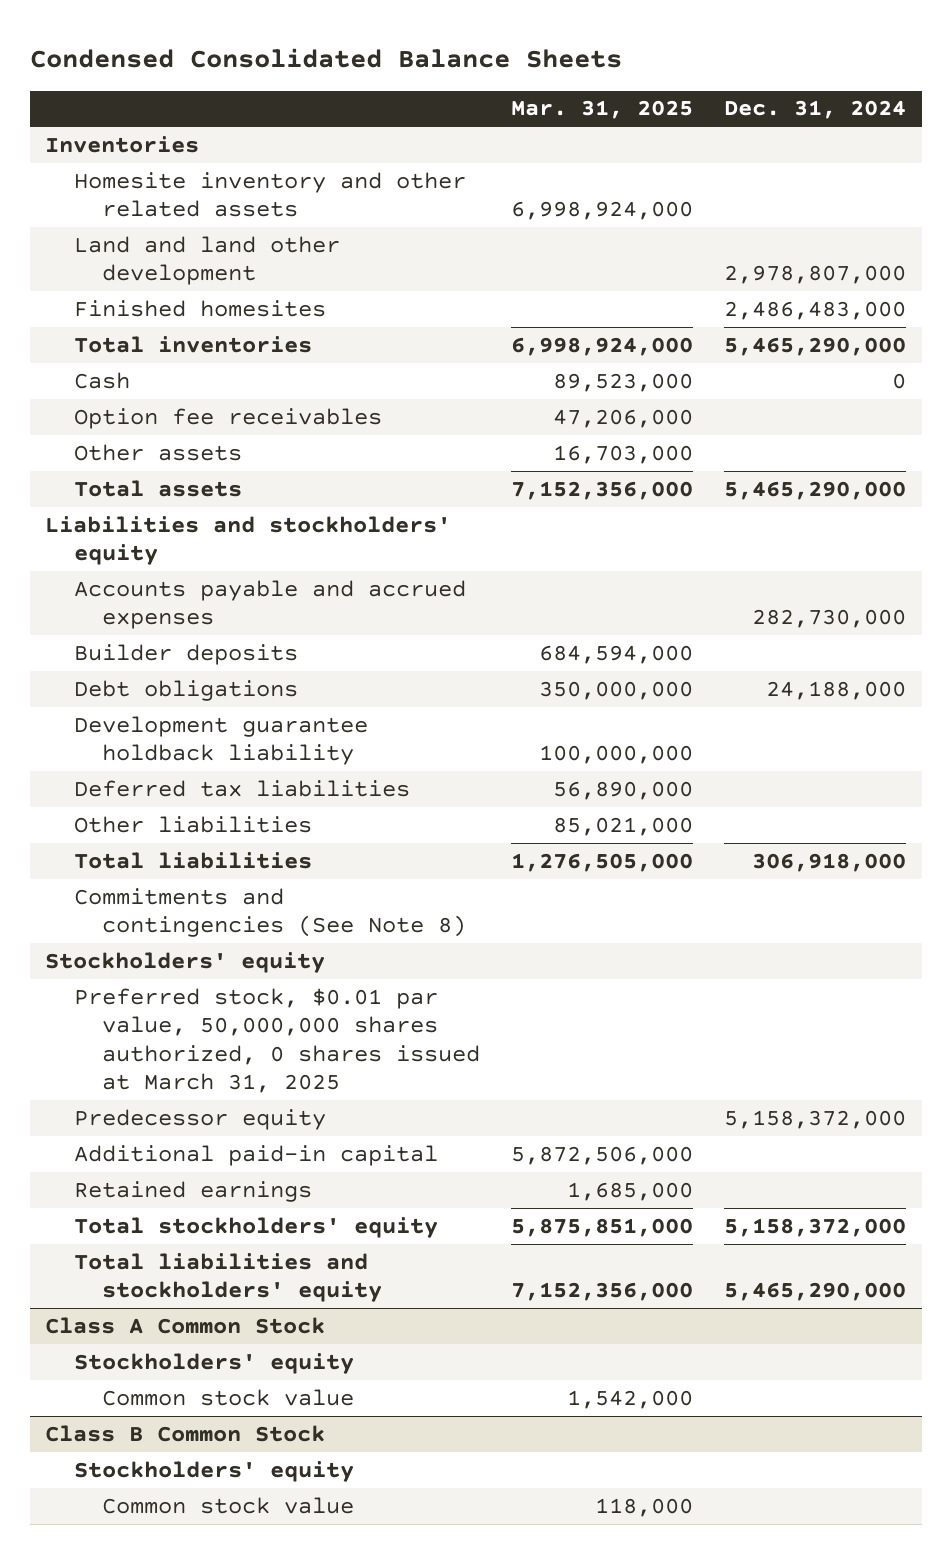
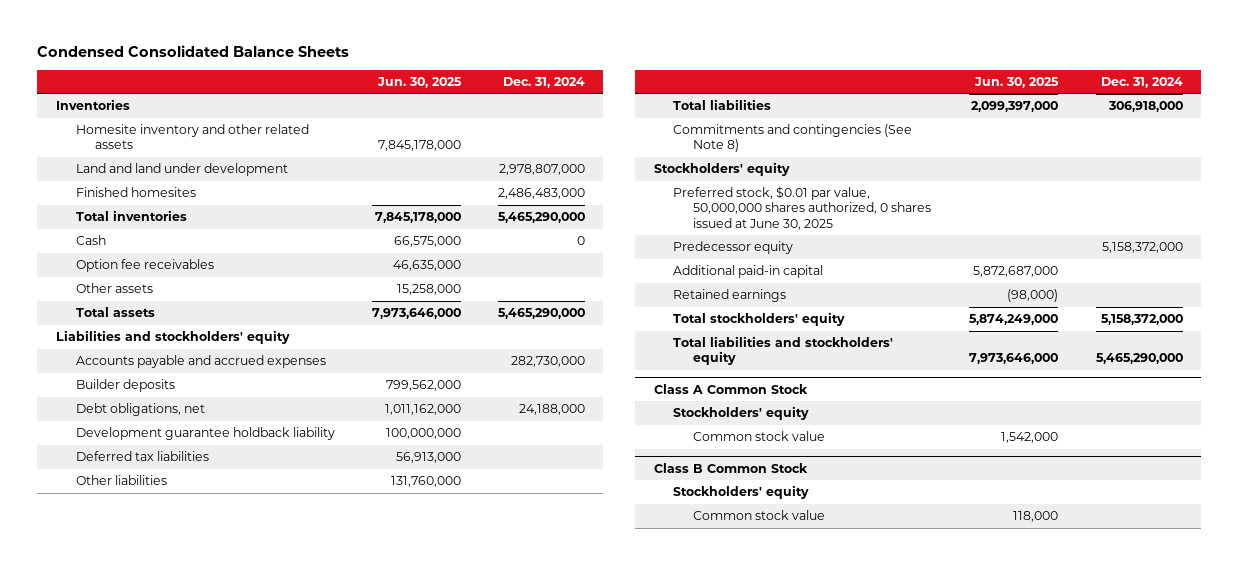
[511,100,694,120] Mar. 31, 2025 -> none
none -> [376,76,462,88] Jun. 30, 2025
[73,235,340,286] Land and land other development -> [75,163,288,177] Land and land under development
[73,679,298,701] Debt obligations -> [75,403,205,417] Debt obligations, net
[73,987,481,1094] Preferred stock, $0.01 par value, 50,000,000 shares authorized, 0 shares issued at March 31, 2025 -> [673,186,931,230] Preferred stock, $0.01 par value, 50,000,000 shares authorized, 0 shares issued at June 30, 2025

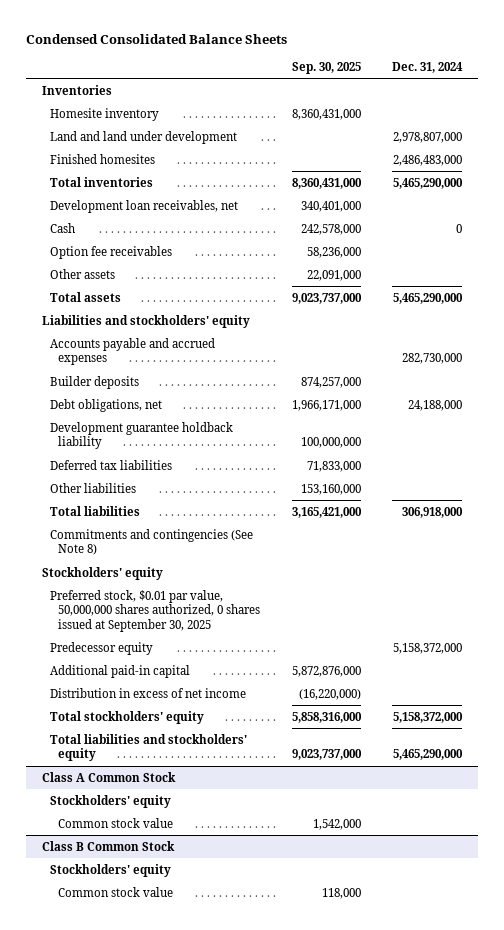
[376,76,462,88] Jun. 30, 2025 -> none
none -> [291,61,361,74] Sep. 30, 2025
[75,124,309,150] Homesite inventory and other related assets -> none
none -> [49,107,159,121] Homesite inventory
none -> [49,199,238,213] Development loan receivables, net
[673,186,931,230] Preferred stock, $0.01 par value, 50,000,000 shares authorized, 0 shares issued at June 30, 2025 -> [49,589,261,632] Preferred stock, $0.01 par value, 50,000,000 shares authorized, 0 shares issued at September 30, 2025
[673,289,787,303] Retained earnings -> none
none -> [49,687,246,698] Distribution in excess of net income

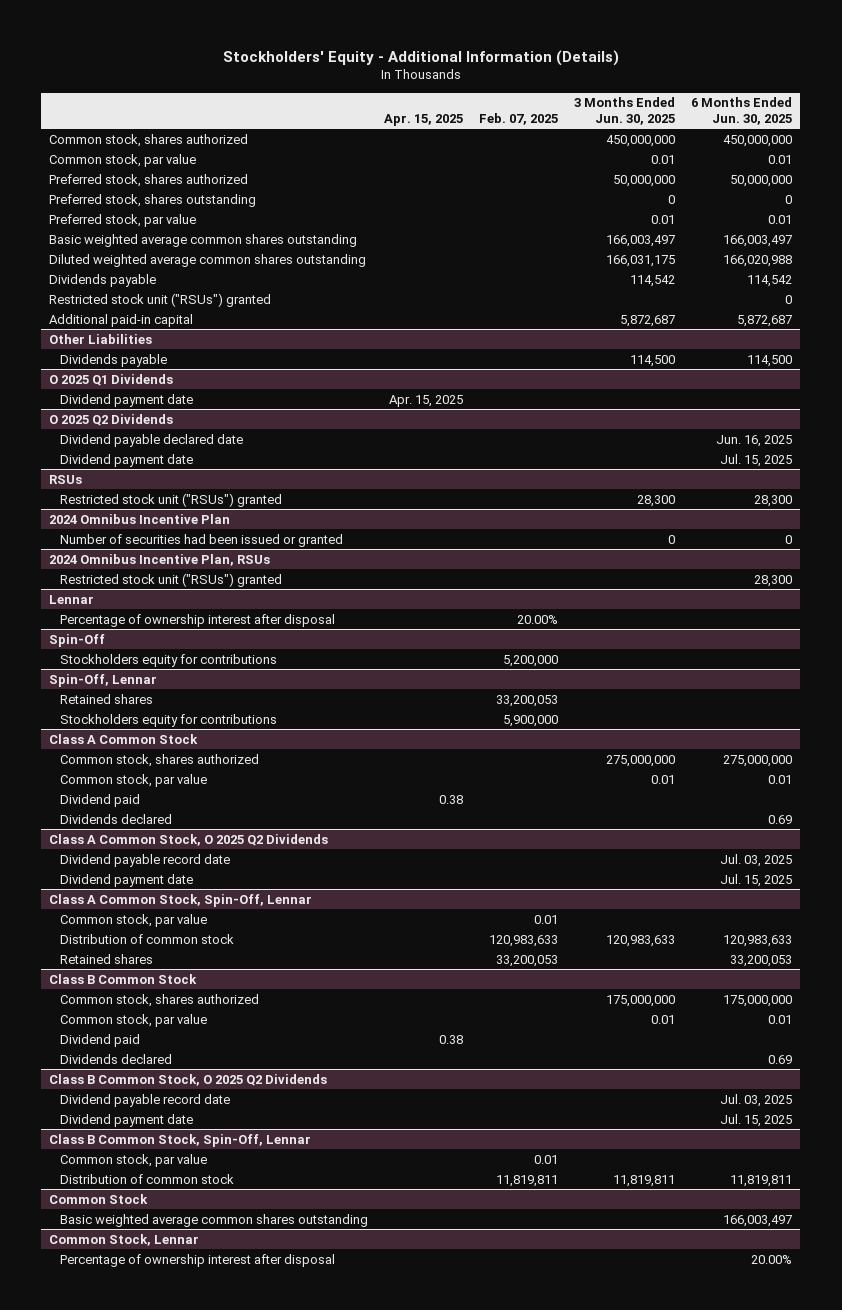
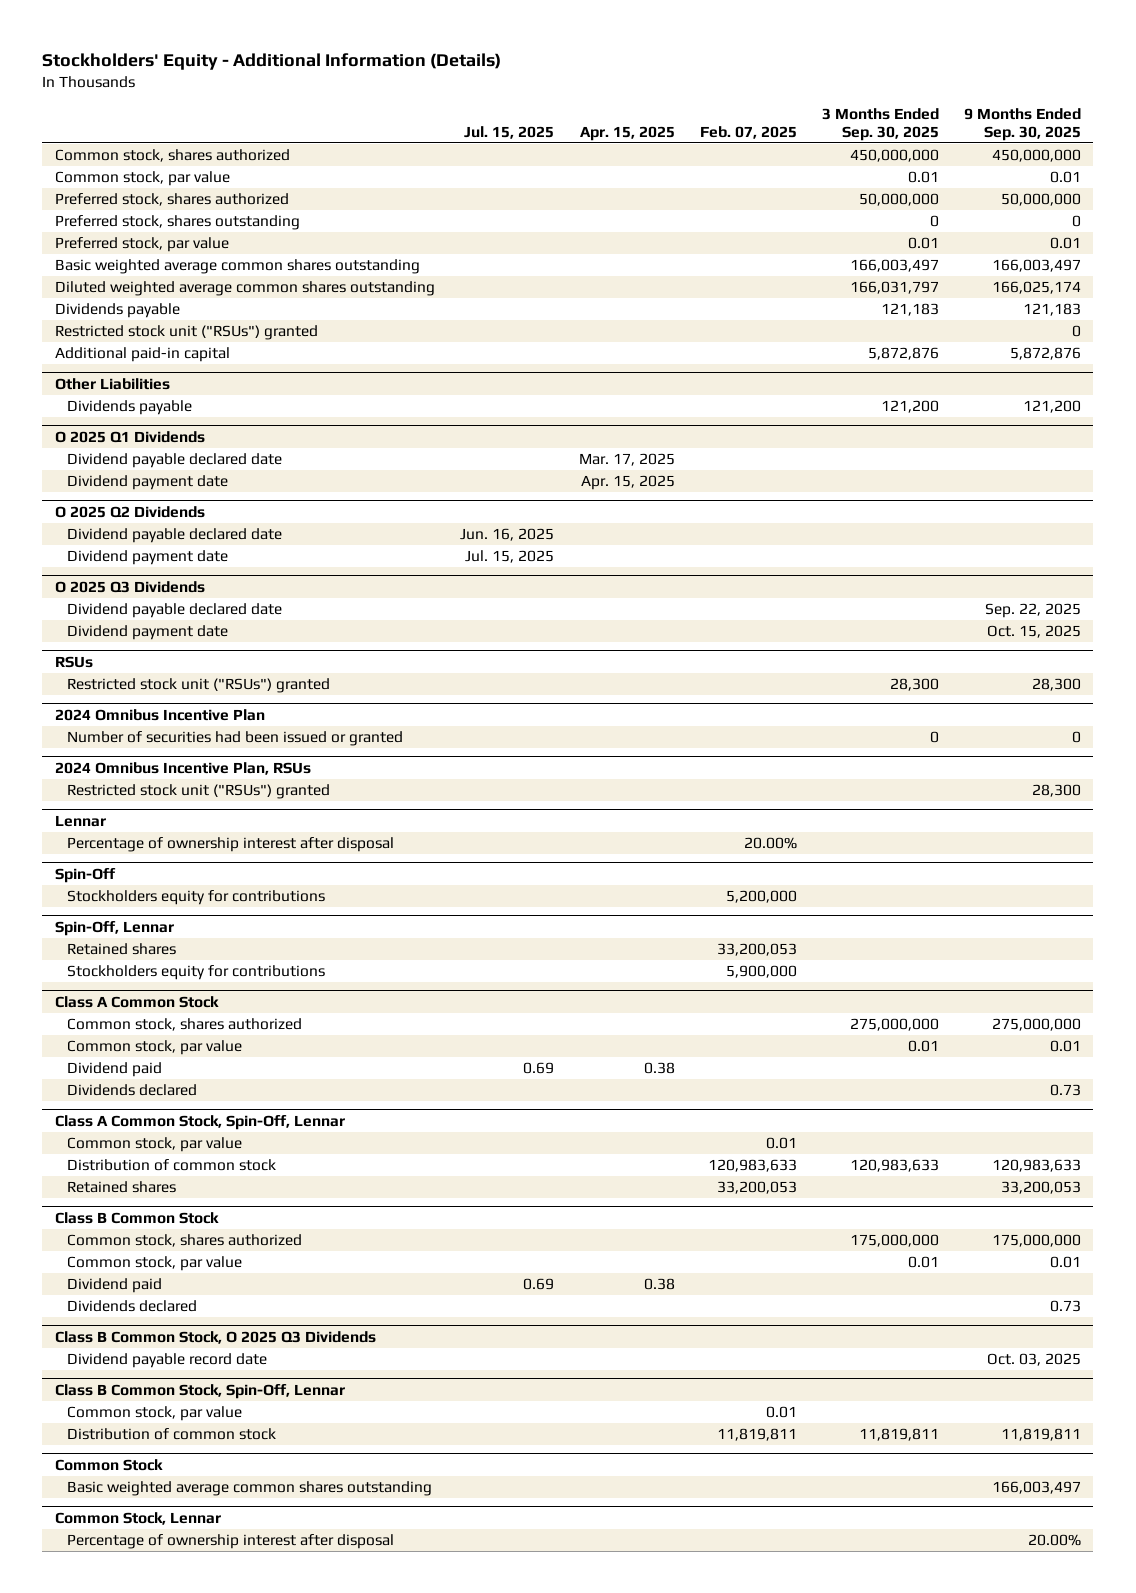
[574,97,676,125] 3 Months Ended Jun. 30, 2025 -> none
[691,97,793,125] 6 Months Ended Jun. 30, 2025 -> none
none -> [463,125,554,139] Jul. 15, 2025
none -> [821,107,939,141] 3 Months Ended Sep. 30, 2025
none -> [963,107,1081,141] 9 Months Ended Sep. 30, 2025
none -> [67,453,283,469] Dividend payable declared date
none -> [54,580,205,593] O 2025 Q3 Dividends
none -> [67,603,283,619] Dividend payable declared date
none -> [67,625,229,641] Dividend payment date
[49,833,329,846] Class A Common Stock, O 2025 Q2 Dividends -> none
[59,853,230,867] Dividend payable record date -> none
[59,873,193,887] Dividend payment date -> none
[49,1073,328,1086] Class B Common Stock, O 2025 Q2 Dividends -> [54,1330,376,1344] Class B Common Stock, O 2025 Q3 Dividends
[59,1113,193,1127] Dividend payment date -> none

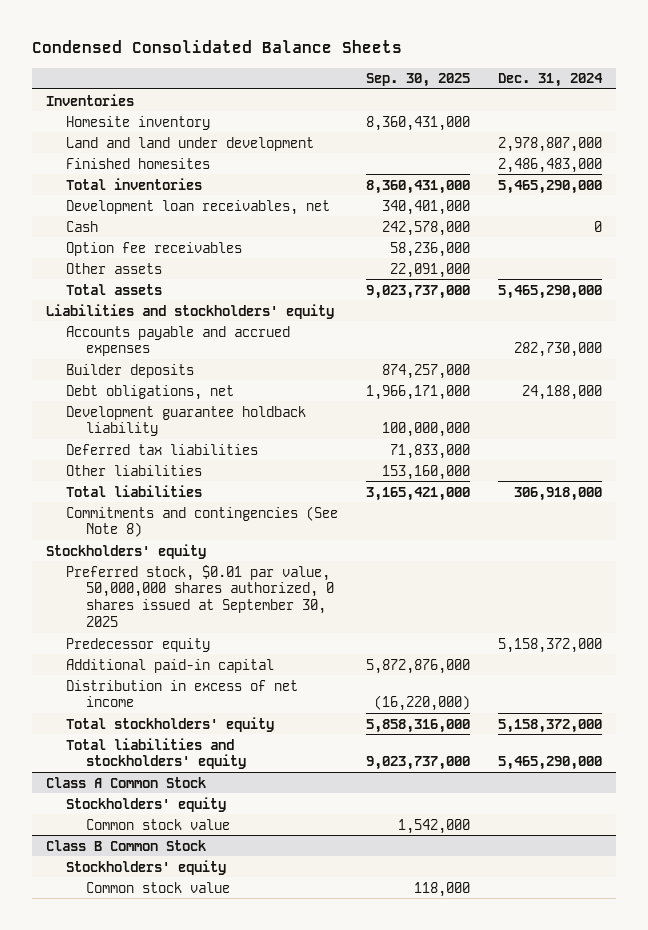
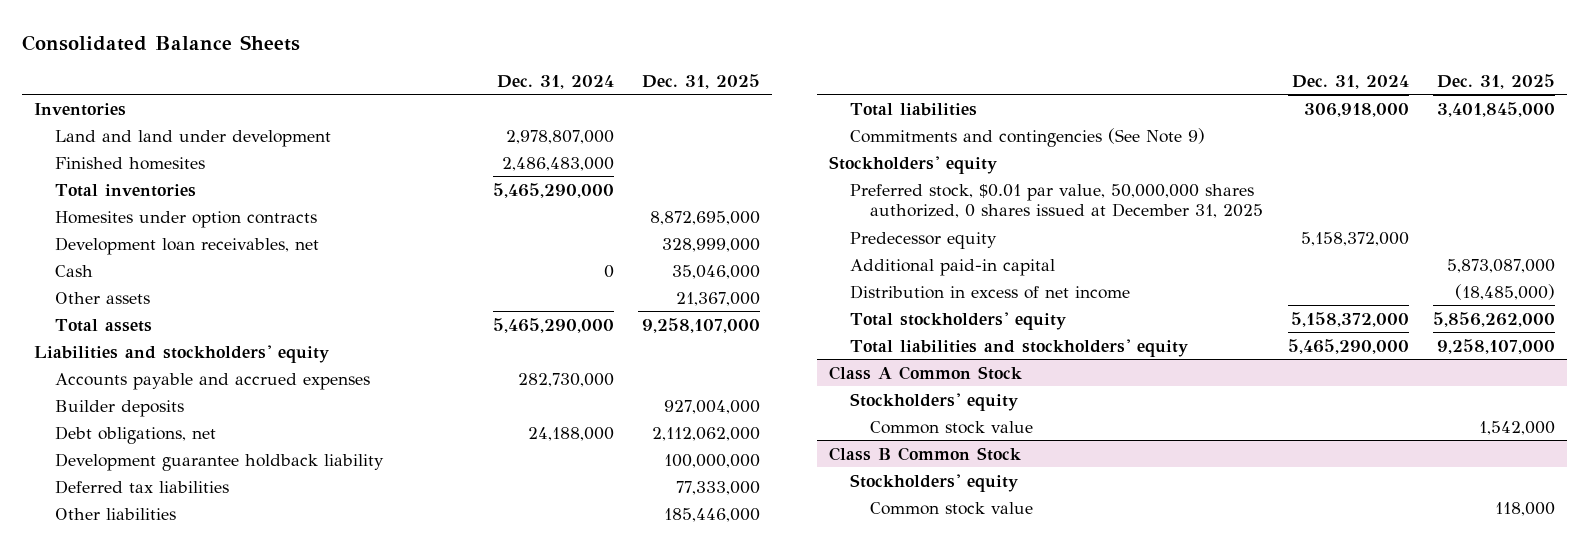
[31,40,402,54] Condensed Consolidated Balance Sheets -> [22,34,301,51] Consolidated Balance Sheets
[365,73,470,88] Sep. 30, 2025 -> none
none -> [642,73,761,89] Dec. 31, 2025
[65,115,210,130] Homesite inventory -> none
none -> [54,210,317,228] Homesites under option contracts
[65,241,242,256] Option fee receivables -> none
[65,505,338,538] Commitments and contingencies (See Note 8) -> [849,127,1205,147] Commitments and contingencies (See Note 9)
[65,564,334,627] Preferred stock, $0.01 par value, 50,000,000 shares authorized, 0 shares issued at September 30, 2025 -> [849,183,1264,219] Preferred stock, $0.01 par value, 50,000,000 shares authorized, 0 shares issued at December 31, 2025

